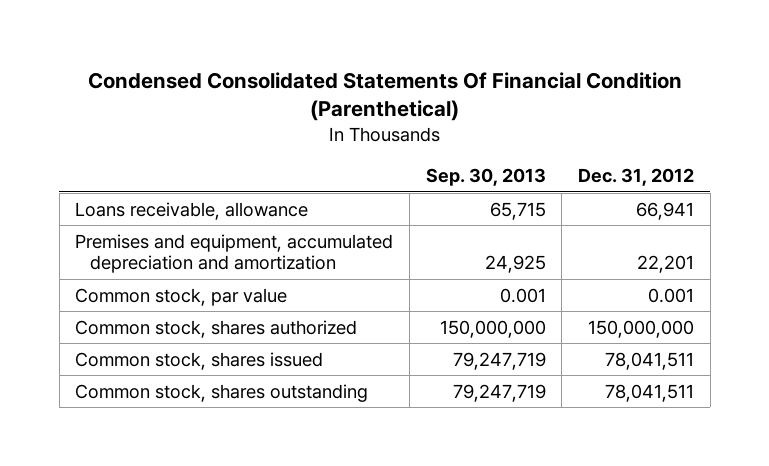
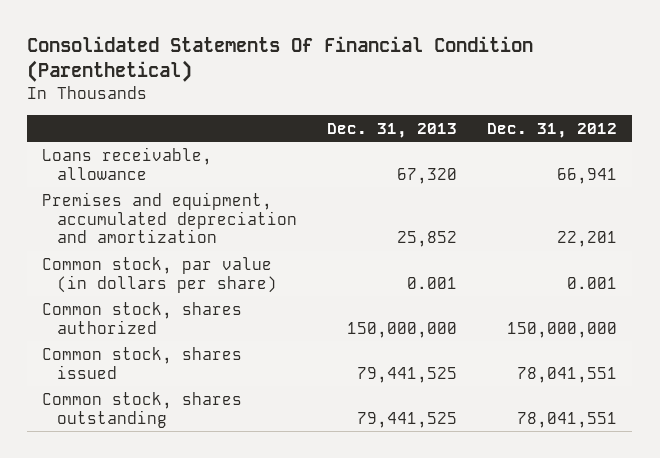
[87,71,682,121] Condensed Consolidated Statements Of Financial Condition (Parenthetical) -> [27,36,534,83] Consolidated Statements Of Financial Condition (Parenthetical)
[425,167,546,186] Sep. 30, 2013 -> none
none -> [327,122,458,138] Dec. 31, 2013
[75,287,288,306] Common stock, par value -> [42,256,278,293] Common stock, par value (in dollars per share)
[604,351,694,370] 78,041,511 -> [517,366,618,383] 78,041,551
[604,383,694,402] 78,041,511 -> [517,411,618,428] 78,041,551

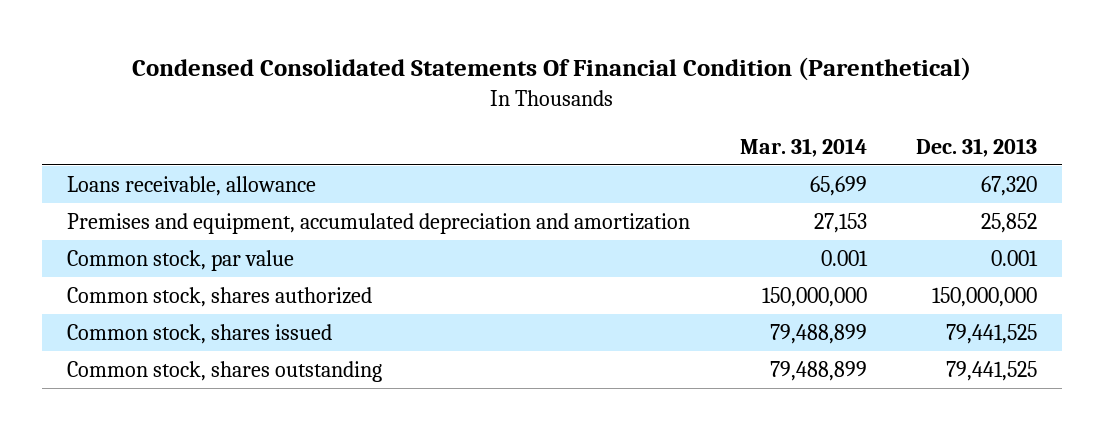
[27,36,534,83] Consolidated Statements Of Financial Condition (Parenthetical) -> [132,57,972,82] Condensed Consolidated Statements Of Financial Condition (Parenthetical)
[487,122,618,138] Dec. 31, 2012 -> none
none -> [739,137,867,157] Mar. 31, 2014
[42,256,278,293] Common stock, par value (in dollars per share) -> [67,250,295,272] Common stock, par value

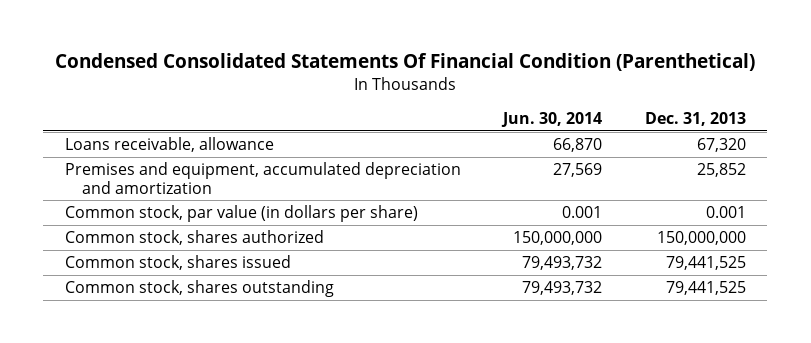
[739,137,867,157] Mar. 31, 2014 -> none
none -> [501,111,603,127] Jun. 30, 2014
[67,250,295,272] Common stock, par value -> [64,205,418,223] Common stock, par value (in dollars per share)

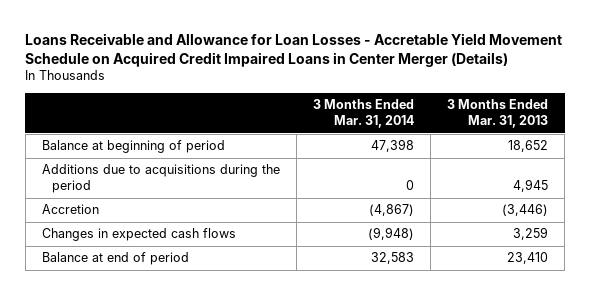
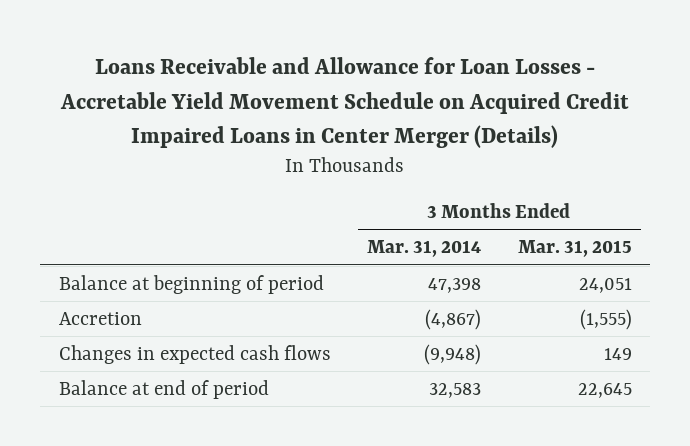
[447,99,549,129] 3 Months Ended Mar. 31, 2013 -> none
none -> [517,240,632,258] Mar. 31, 2015
[42,164,281,194] Additions due to acquisitions during the period -> none

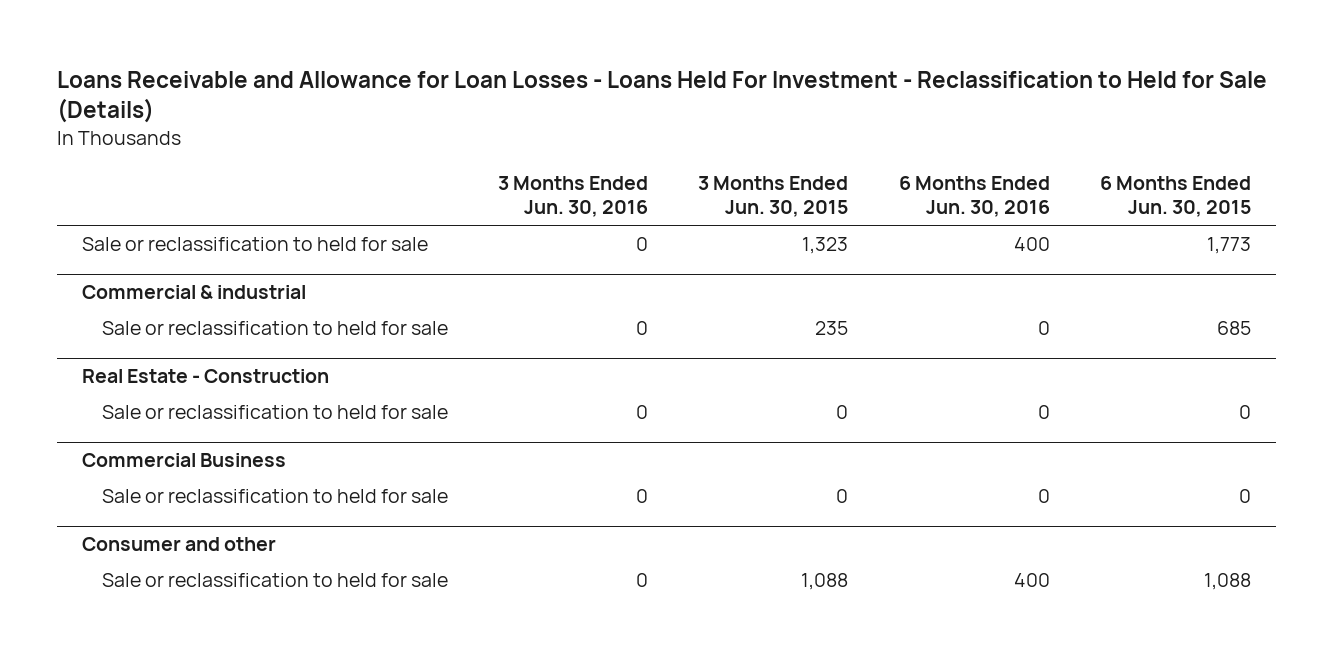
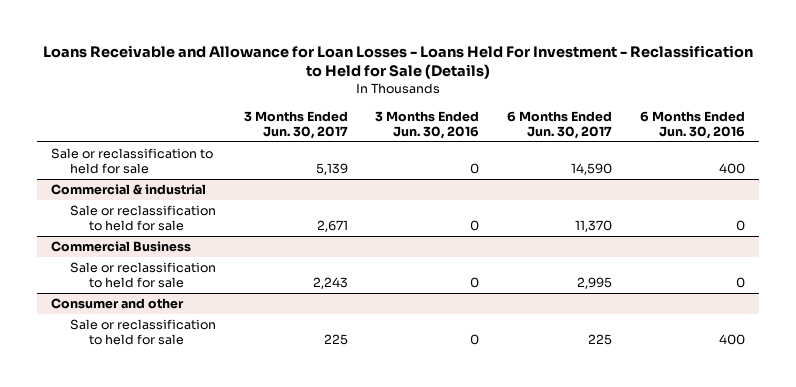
[698,175,849,218] 3 Months Ended Jun. 30, 2015 -> none
[1100,175,1252,218] 6 Months Ended Jun. 30, 2015 -> none
none -> [243,110,348,140] 3 Months Ended Jun. 30, 2017
none -> [507,110,613,140] 6 Months Ended Jun. 30, 2017
[82,369,330,384] Real Estate - Construction -> none
[101,405,448,420] Sale or reclassification to held for sale -> none

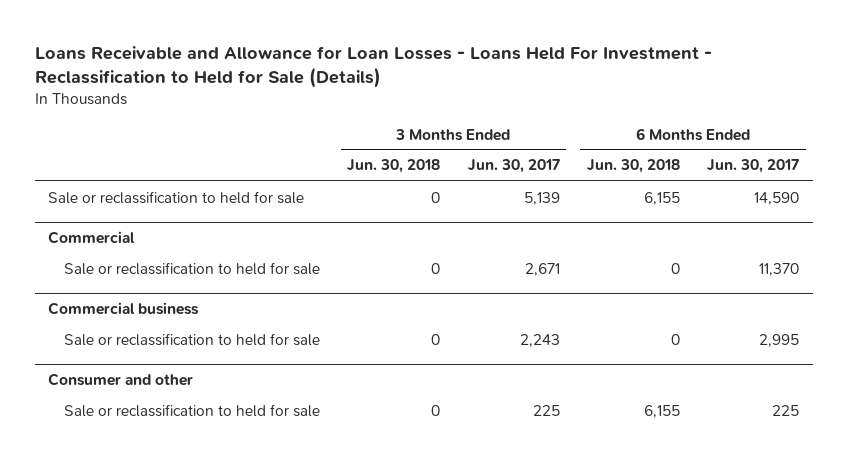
[375,110,480,140] 3 Months Ended Jun. 30, 2016 -> none
[639,110,745,140] 6 Months Ended Jun. 30, 2016 -> none
none -> [347,159,441,174] Jun. 30, 2018
none -> [586,159,680,174] Jun. 30, 2018
[50,183,206,195] Commercial & industrial -> [48,231,136,245] Commercial
[50,240,191,252] Commercial Business -> [48,302,200,316] Commercial business

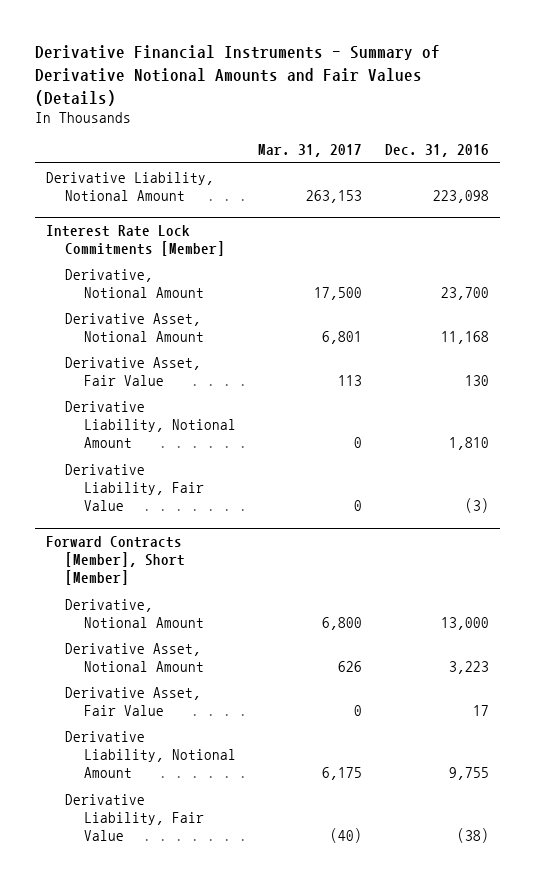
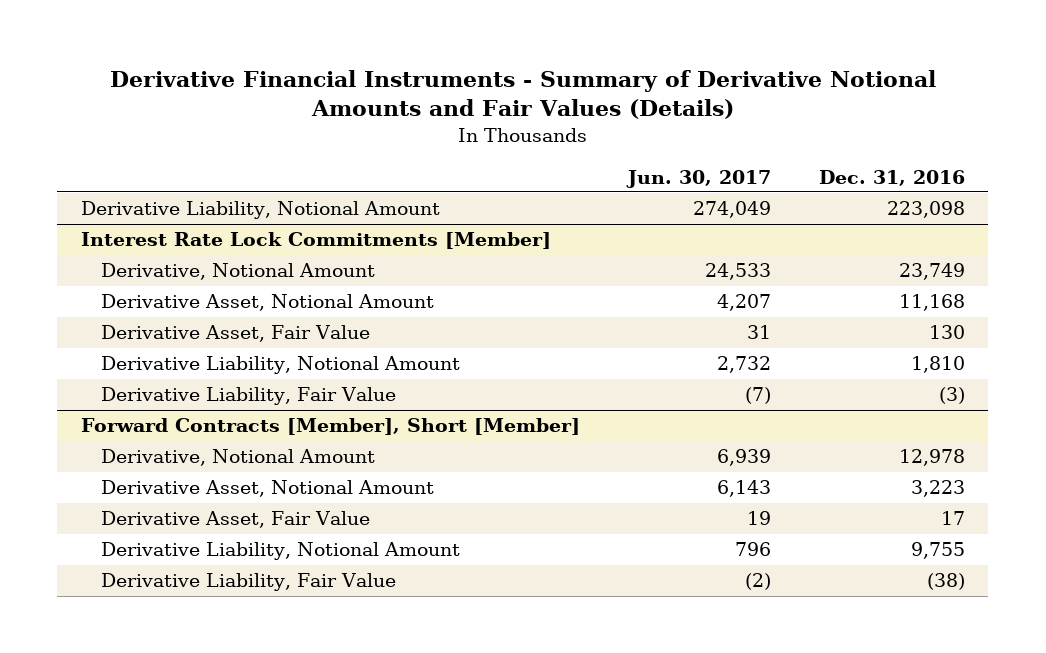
[258,144,363,158] Mar. 31, 2017 -> none
none -> [625,169,771,188] Jun. 30, 2017
[440,286,489,300] 23,700 -> [898,263,965,281] 23,749
[440,616,489,630] 13,000 -> [898,449,965,467] 12,978

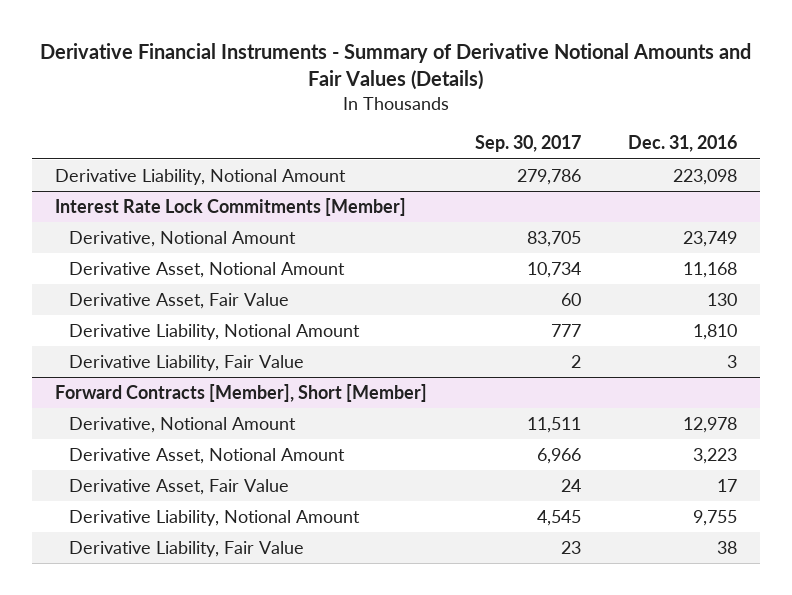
[625,169,771,188] Jun. 30, 2017 -> none
none -> [474,135,581,153] Sep. 30, 2017
[938,387,965,405] (3) -> [726,354,737,368] 3
[926,573,965,591] (38) -> [716,540,737,554] 38

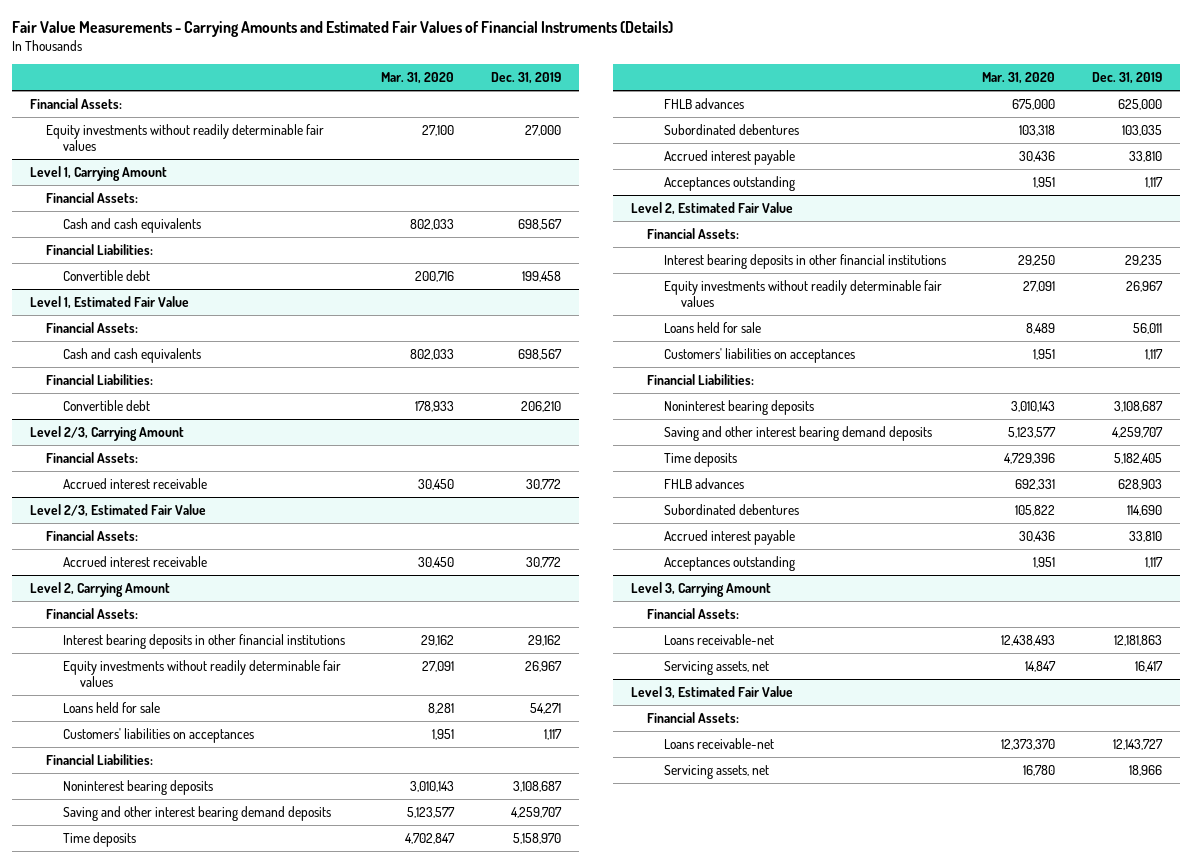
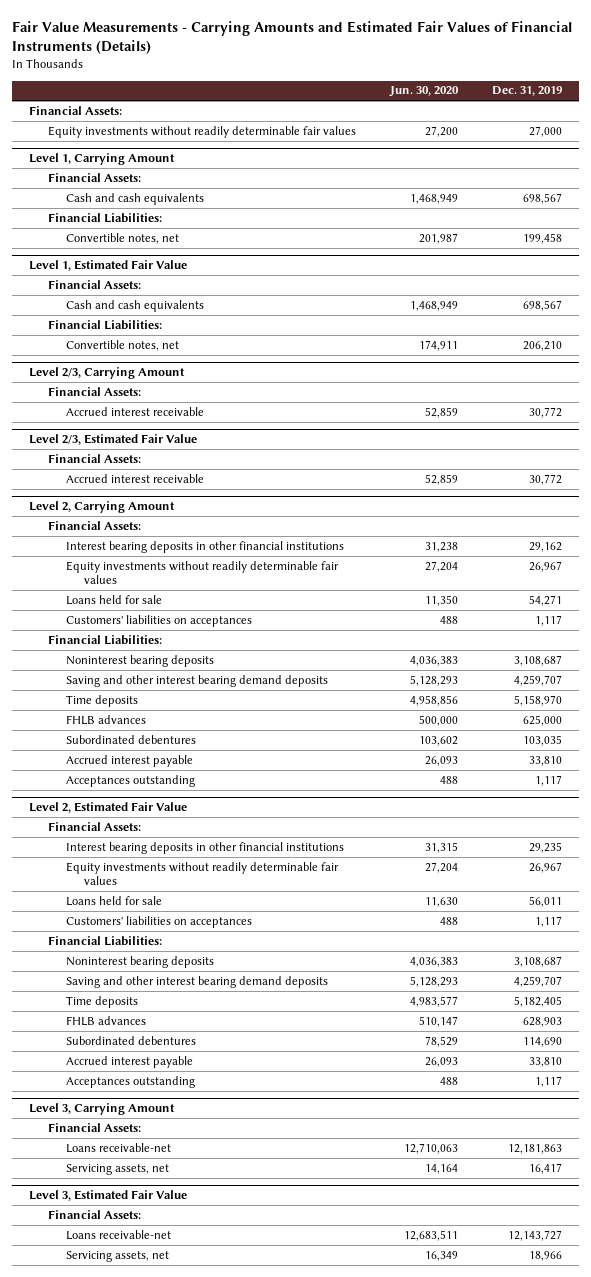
[381,72,455,85] Mar. 31, 2020 -> none
none -> [388,86,459,98] Jun. 30, 2020
[63,269,151,281] Convertible debt -> [65,232,179,244] Convertible notes, net
[63,399,151,411] Convertible debt -> [65,339,179,351] Convertible notes, net

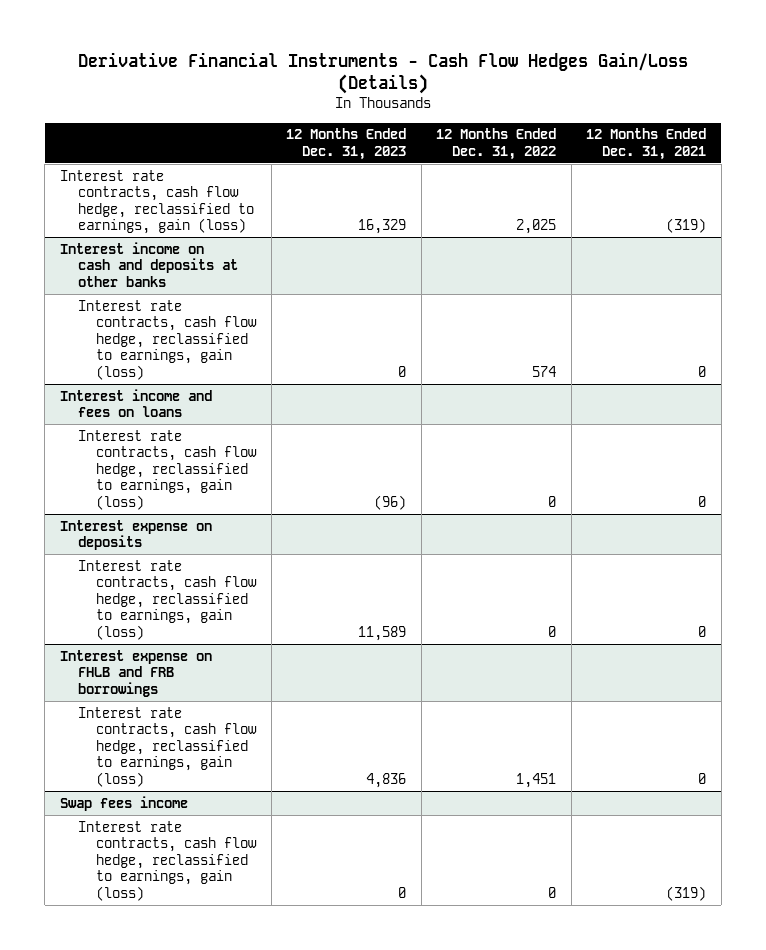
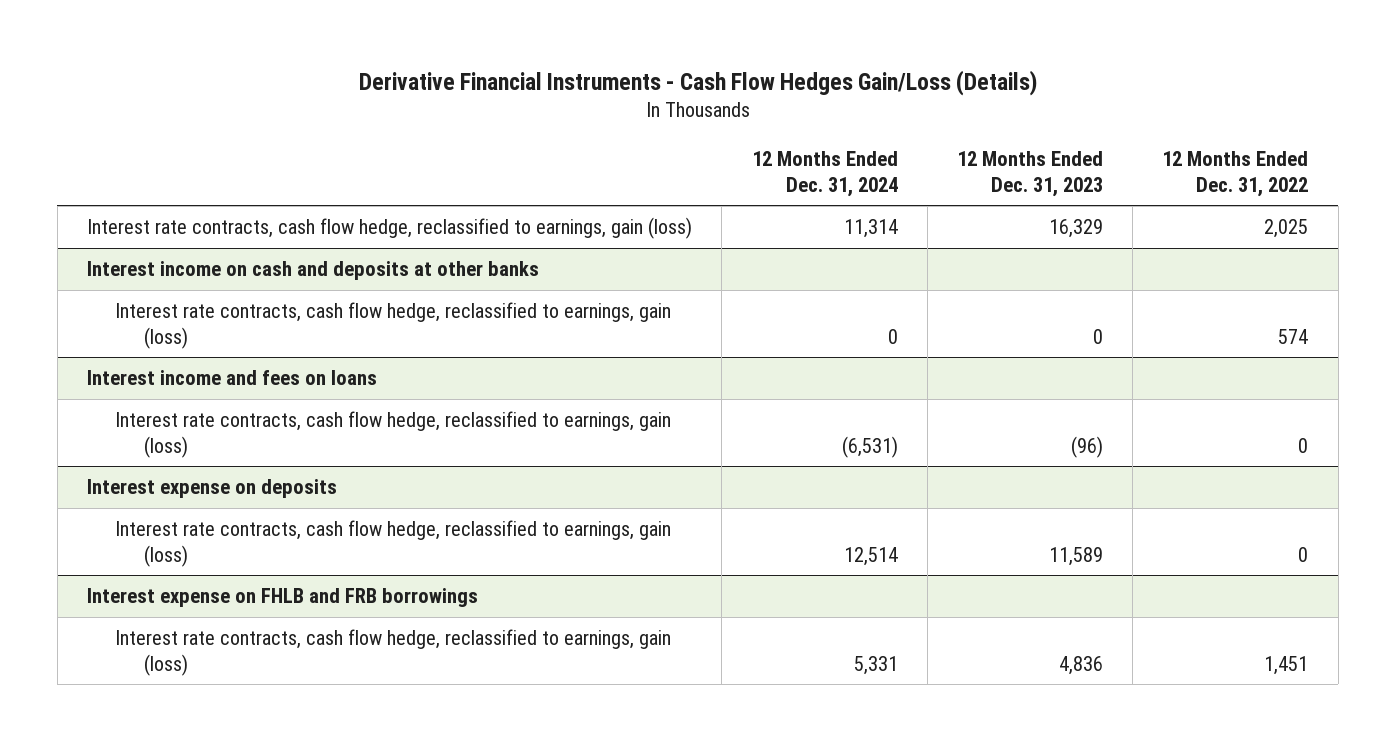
[586,128,707,160] 12 Months Ended Dec. 31, 2021 -> none
none -> [751,151,898,197] 12 Months Ended Dec. 31, 2024
[60,795,189,811] Swap fees income -> none
[78,820,258,902] Interest rate contracts, cash flow hedge, reclassified to earnings, gain (loss) -> none

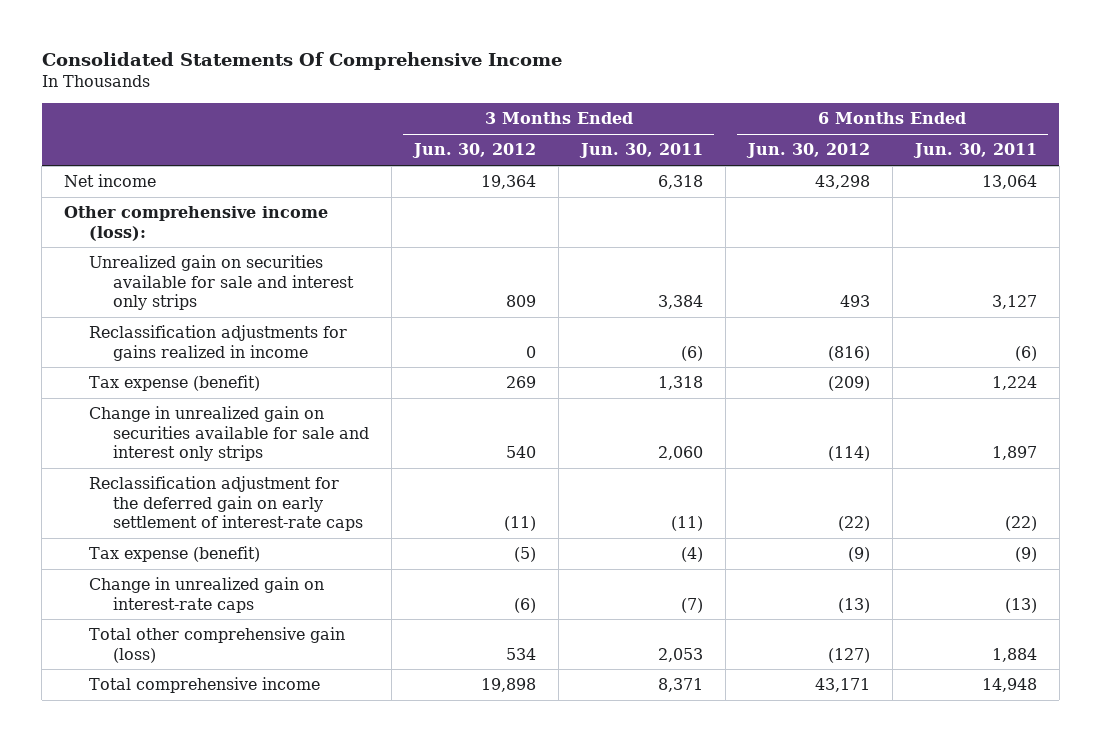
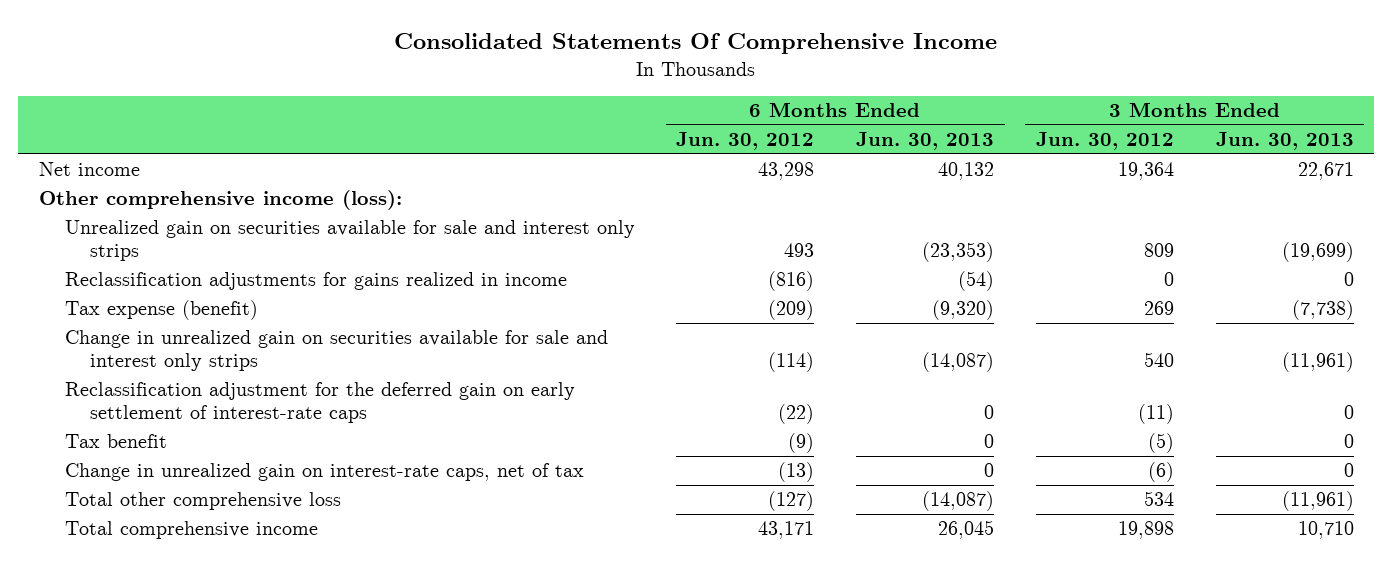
[579,143,704,159] Jun. 30, 2011 -> none
[912,143,1037,159] Jun. 30, 2011 -> none
none -> [856,132,995,151] Jun. 30, 2013
none -> [1215,132,1354,151] Jun. 30, 2013
[88,546,260,563] Tax expense (benefit) -> [64,434,167,449] Tax benefit
[88,577,324,613] Change in unrealized gain on interest-rate caps -> [64,463,584,482] Change in unrealized gain on interest-rate caps, net of tax
[88,627,345,663] Total other comprehensive gain (loss) -> [64,492,341,511] Total other comprehensive loss

